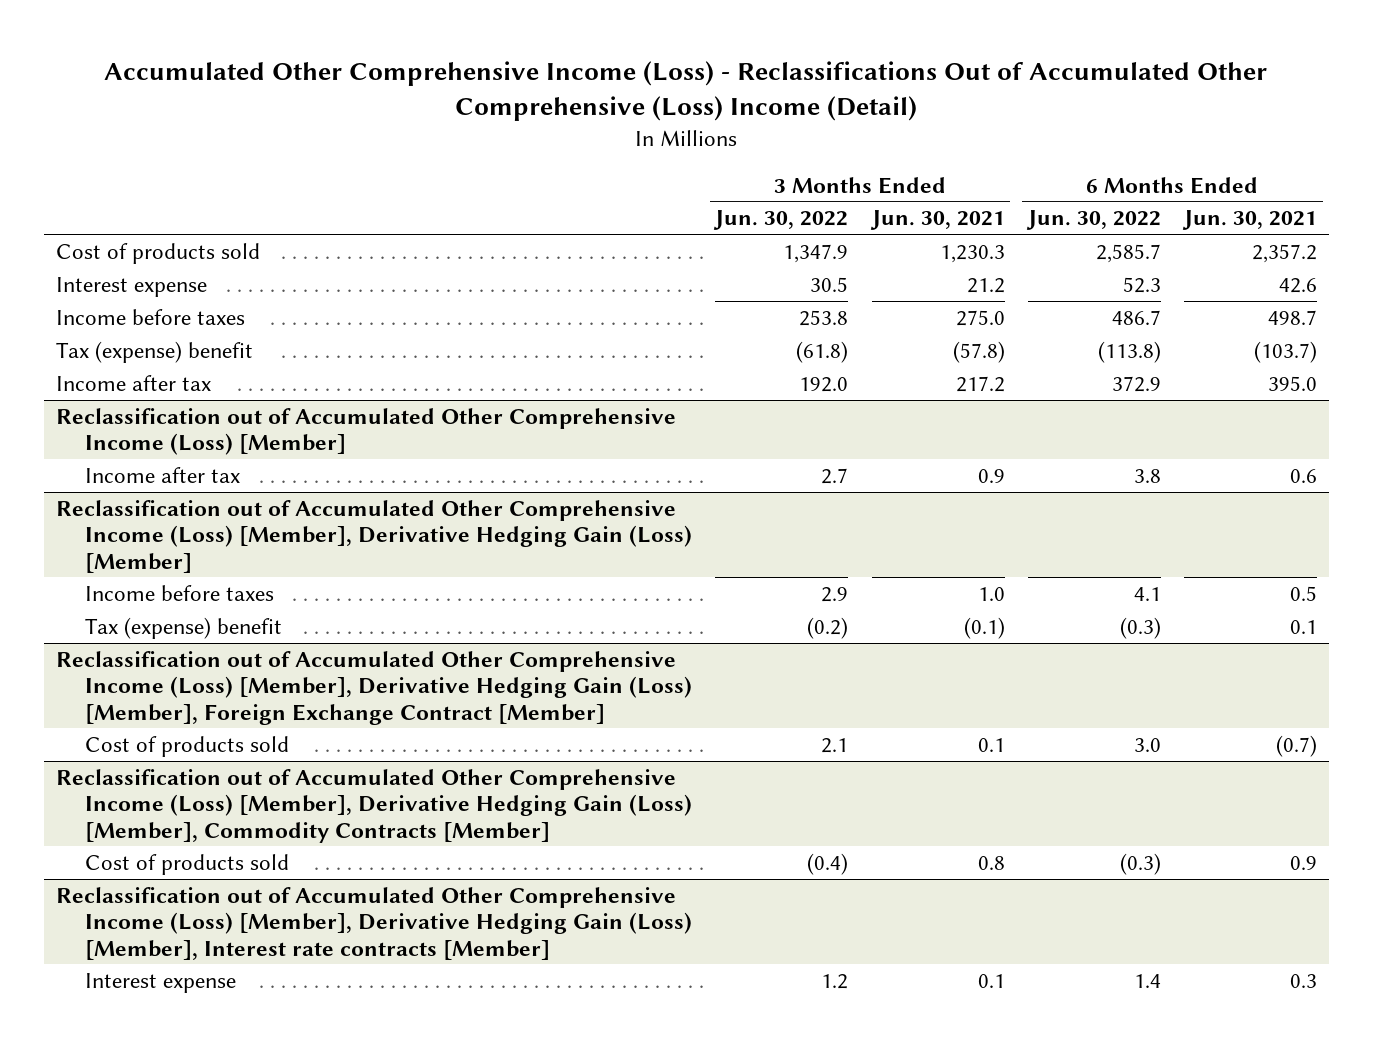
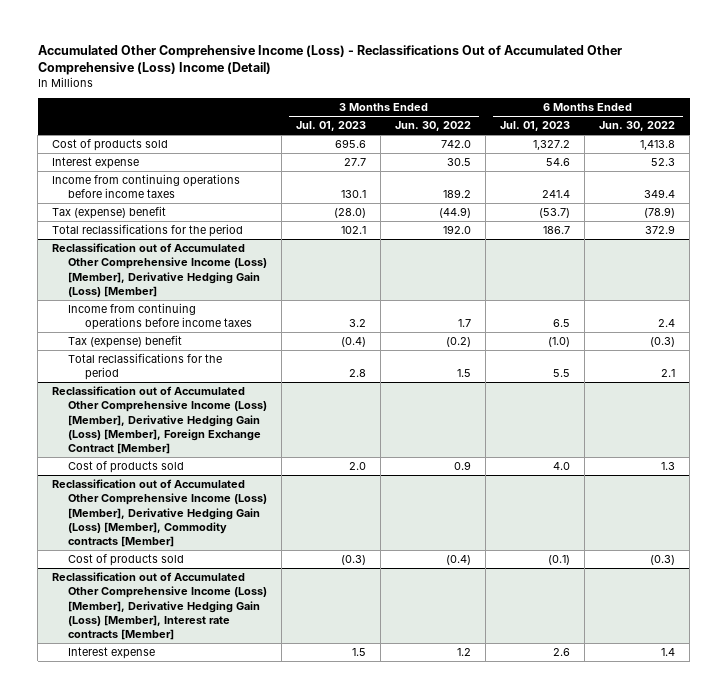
[869,210,1005,231] Jun. 30, 2021 -> none
[1182,210,1318,231] Jun. 30, 2021 -> none
none -> [296,121,367,132] Jul. 01, 2023
none -> [500,121,571,132] Jul. 01, 2023
[783,243,849,263] 1,347.9 -> [441,140,472,149] 742.0
[1095,243,1161,263] 2,585.7 -> [640,140,676,151] 1,413.8
[55,407,676,456] Reclassification out of Accumulated Other Comprehensive Income (Loss) [Member] -> none
[85,466,241,483] Income after tax -> none
[55,308,245,325] Income before taxes -> [52,174,241,199] Income from continuing operations before income taxes
[799,309,849,326] 253.8 -> [443,189,472,199] 189.2
[1111,309,1161,325] 486.7 -> [644,189,676,199] 349.4
[796,340,849,363] (61.8) -> [439,207,472,219] (44.9)
[1097,340,1161,363] (113.8) -> [644,207,676,219] (78.9)
[55,374,211,391] Income after tax -> [52,224,244,238] Total reclassifications for the period
[85,584,275,601] Income before taxes -> [68,303,252,331] Income from continuing operations before income taxes
[821,586,849,602] 2.9 -> [458,319,472,328] 1.7
[1133,586,1161,601] 4.1 -> [658,319,676,328] 2.4
none -> [68,353,223,381] Total reclassifications for the period
[821,737,849,753] 2.1 -> [454,461,472,471] 0.9
[1133,737,1161,752] 3.0 -> [661,462,676,471] 1.3
[55,768,693,843] Reclassification out of Accumulated Other Comprehensive Income (Loss) [Member], Derivative Hedging Gain (Loss) [Member], Commodity Contracts [Member] -> [52,479,268,548] Reclassification out of Accumulated Other Comprehensive Income (Loss) [Member], Derivative Hedging Gain (Loss) [Member], Commodity contracts [Member]

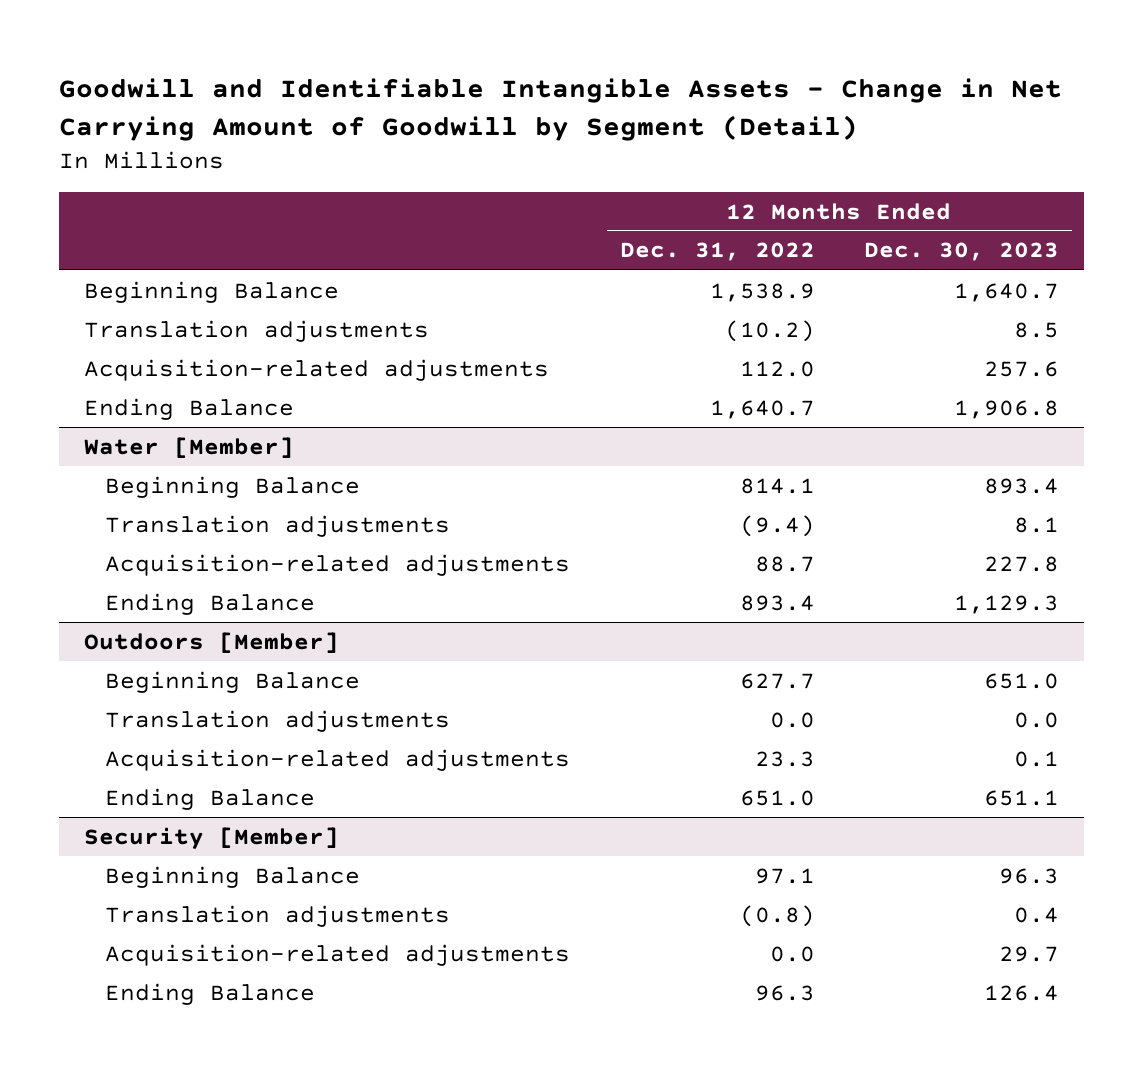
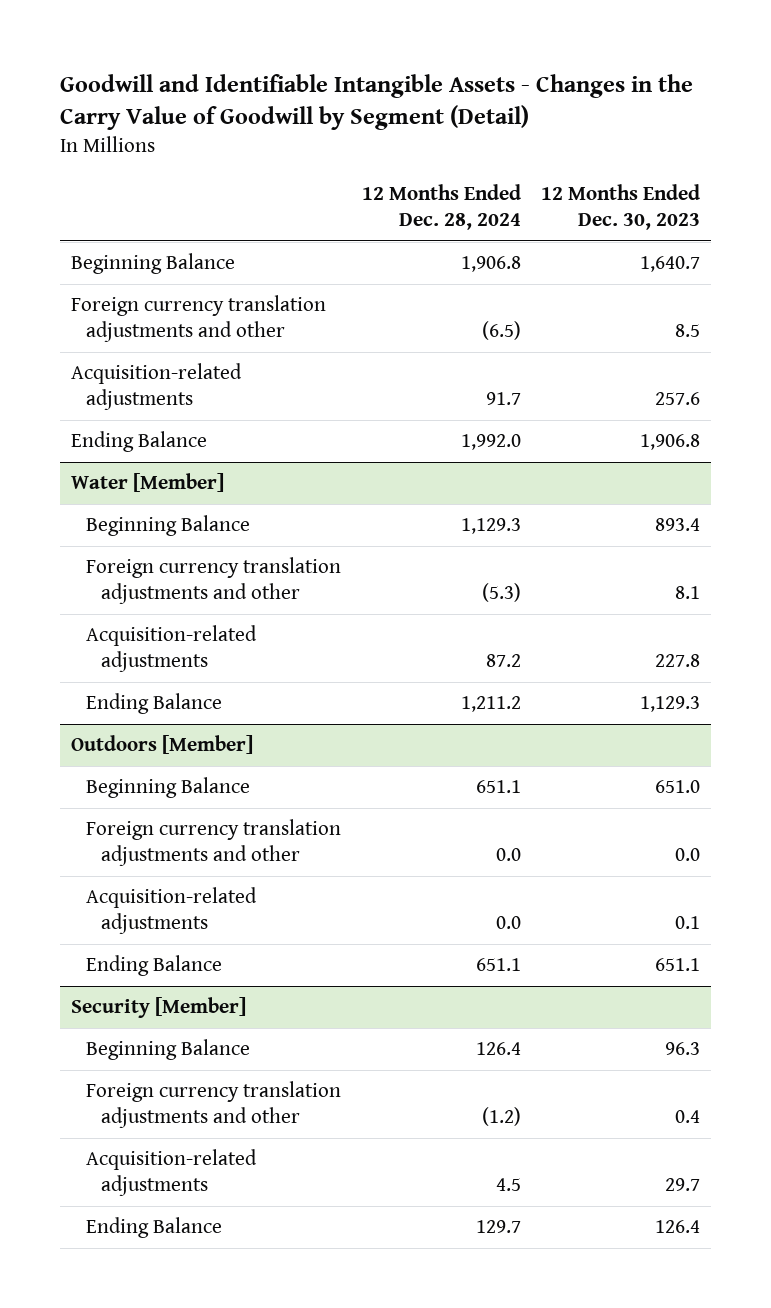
[59,78,1063,141] Goodwill and Identifiable Intangible Assets - Change in Net Carrying Amount of Goodwill by Segment (Detail) -> [60,74,694,131] Goodwill and Identifiable Intangible Assets - Changes in the Carry Value of Goodwill by Segment (Detail)
[619,242,815,262] Dec. 31, 2022 -> none
none -> [361,184,521,231] 12 Months Ended Dec. 28, 2024
[84,319,430,342] Translation adjustments -> [70,295,326,343] Foreign currency translation adjustments and other
[105,514,451,537] Translation adjustments -> [85,557,341,605] Foreign currency translation adjustments and other
[105,709,451,732] Translation adjustments -> [85,819,341,867] Foreign currency translation adjustments and other
[105,904,451,927] Translation adjustments -> [85,1081,341,1129] Foreign currency translation adjustments and other

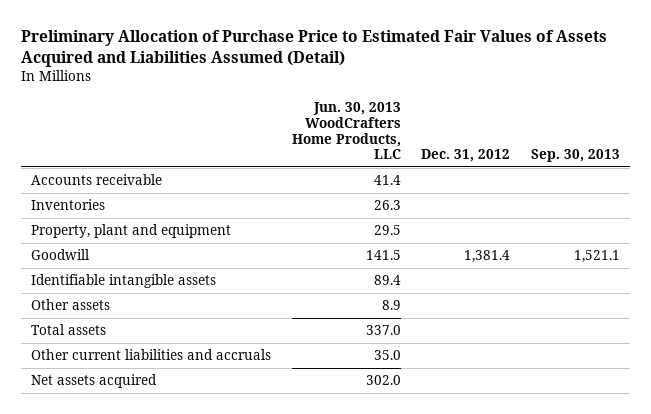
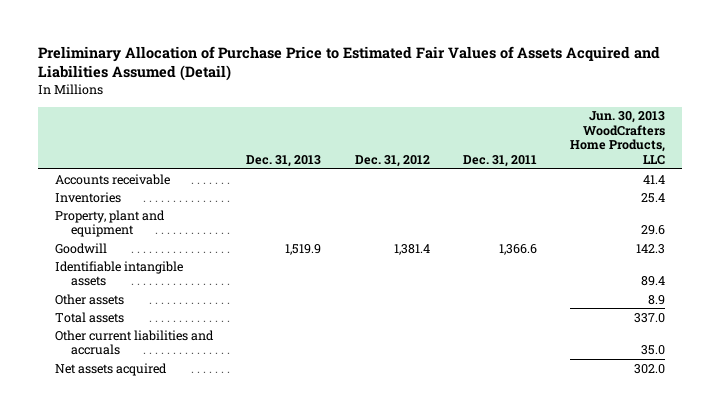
[530,149,620,163] Sep. 30, 2013 -> none
none -> [246,155,322,168] Dec. 31, 2013
none -> [463,155,538,168] Dec. 31, 2011
[373,200,401,211] 26.3 -> [641,192,666,203] 25.4
[373,225,401,236] 29.5 -> [641,225,666,236] 29.6
[365,250,401,261] 141.5 -> [636,243,666,254] 142.3

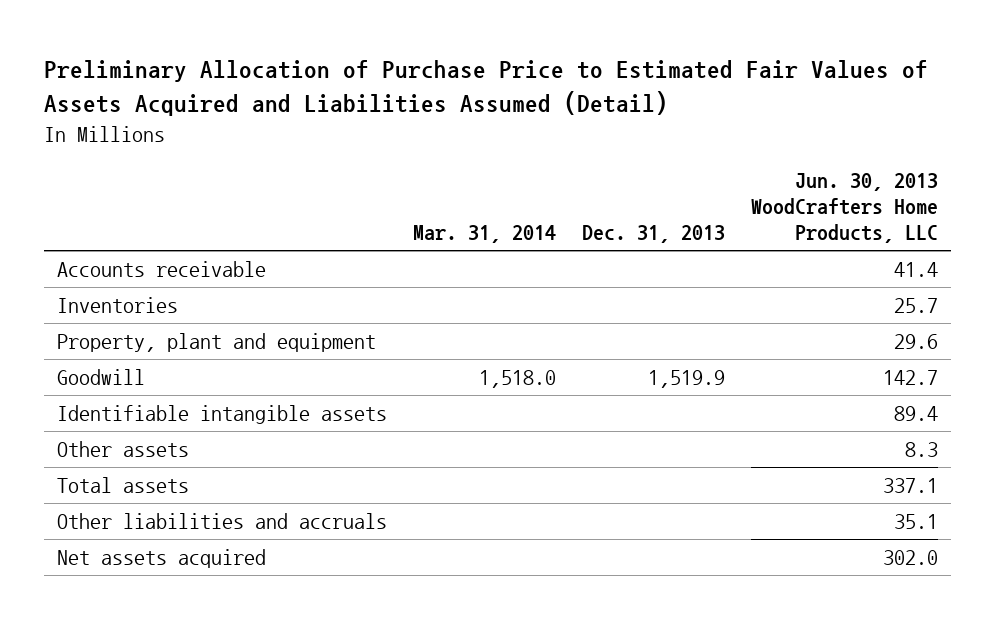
[354,155,430,168] Dec. 31, 2012 -> none
[463,155,538,168] Dec. 31, 2011 -> none
none -> [412,225,556,244] Mar. 31, 2014
[641,192,666,203] 25.4 -> [893,297,938,313] 25.7
[636,243,666,254] 142.3 -> [882,369,938,385] 142.7
[648,294,666,305] 8.9 -> [904,441,938,457] 8.3
[634,312,666,323] 337.0 -> [882,477,938,493] 337.1
[55,329,215,356] Other current liabilities and accruals -> [56,512,387,529] Other liabilities and accruals
[641,345,666,356] 35.0 -> [893,513,938,529] 35.1

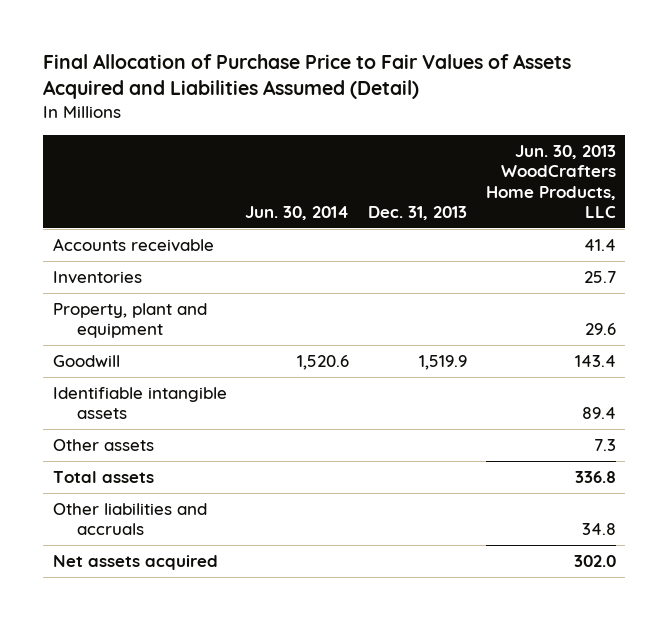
[43,60,928,117] Preliminary Allocation of Purchase Price to Estimated Fair Values of Assets Acquired and Liabilities Assumed (Detail) -> [43,54,572,100] Final Allocation of Purchase Price to Fair Values of Assets Acquired and Liabilities Assumed (Detail)
[412,225,556,244] Mar. 31, 2014 -> none
none -> [245,205,350,220] Jun. 30, 2014
[882,369,938,385] 142.7 -> [574,354,616,367] 143.4
[904,441,938,457] 8.3 -> [593,438,616,451] 7.3
[882,477,938,493] 337.1 -> [574,470,616,483] 336.8
[893,513,938,529] 35.1 -> [581,523,616,536] 34.8

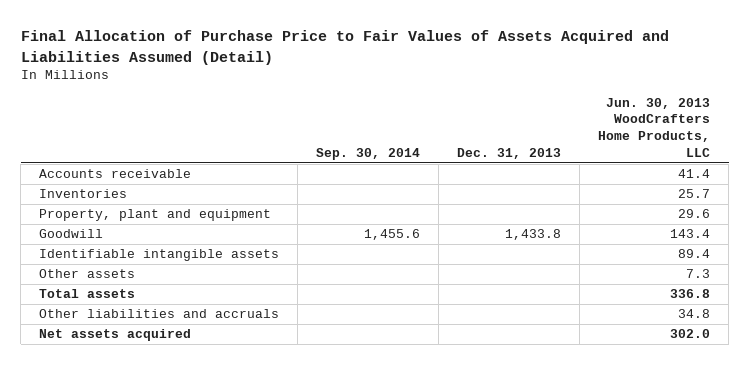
[245,205,350,220] Jun. 30, 2014 -> none
none -> [316,147,421,160] Sep. 30, 2014
[418,354,467,370] 1,519.9 -> [505,229,562,241] 1,433.8

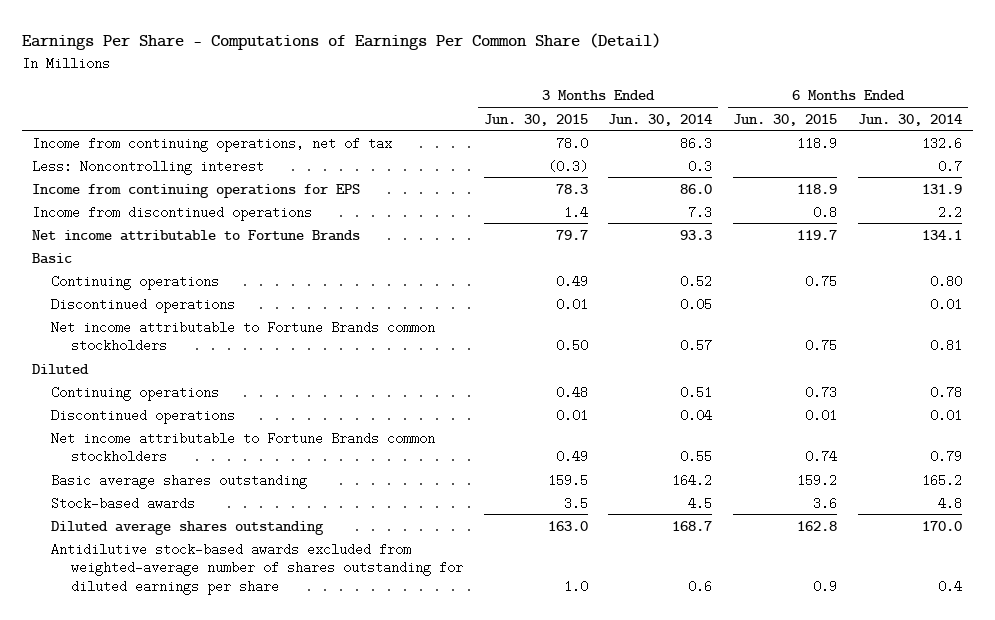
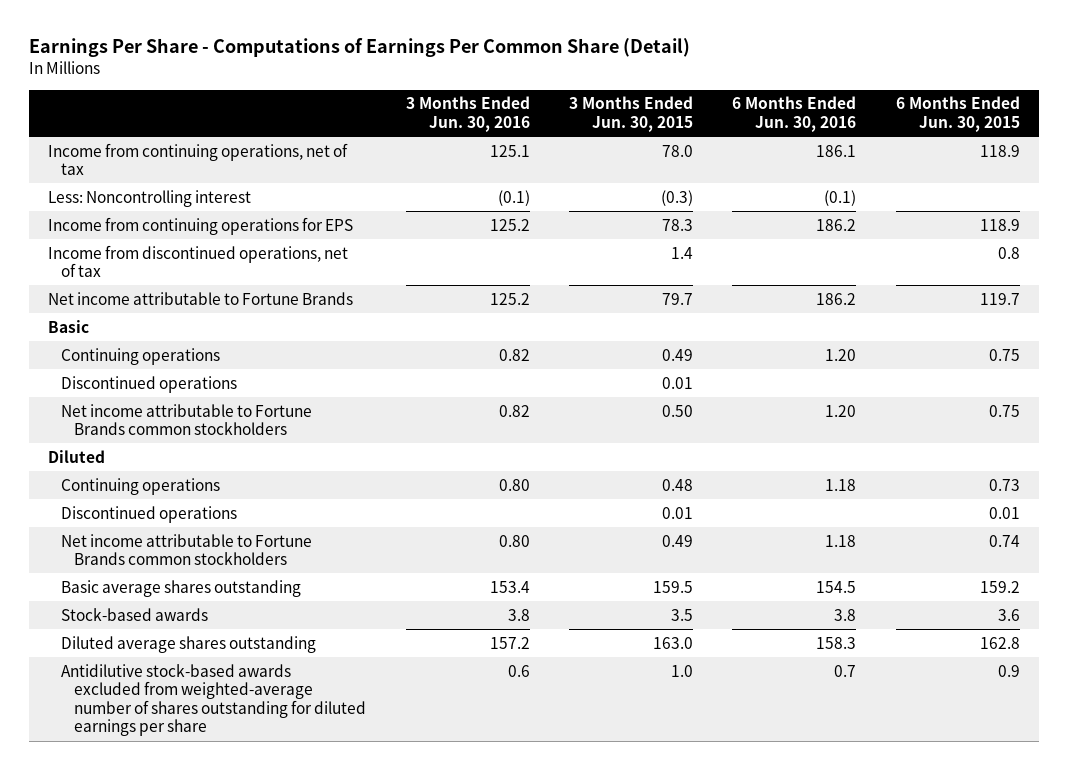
[608,113,713,126] Jun. 30, 2014 -> none
[858,113,963,126] Jun. 30, 2014 -> none
none -> [405,96,530,132] 3 Months Ended Jun. 30, 2016
none -> [732,96,857,132] 6 Months Ended Jun. 30, 2016
[32,205,313,221] Income from discontinued operations -> [48,244,349,278] Income from discontinued operations, net of tax

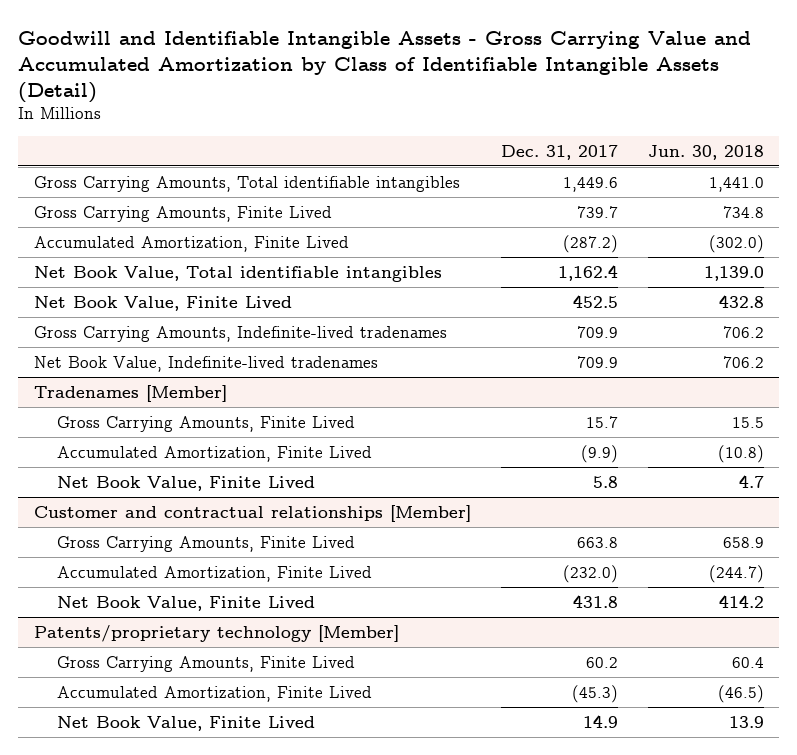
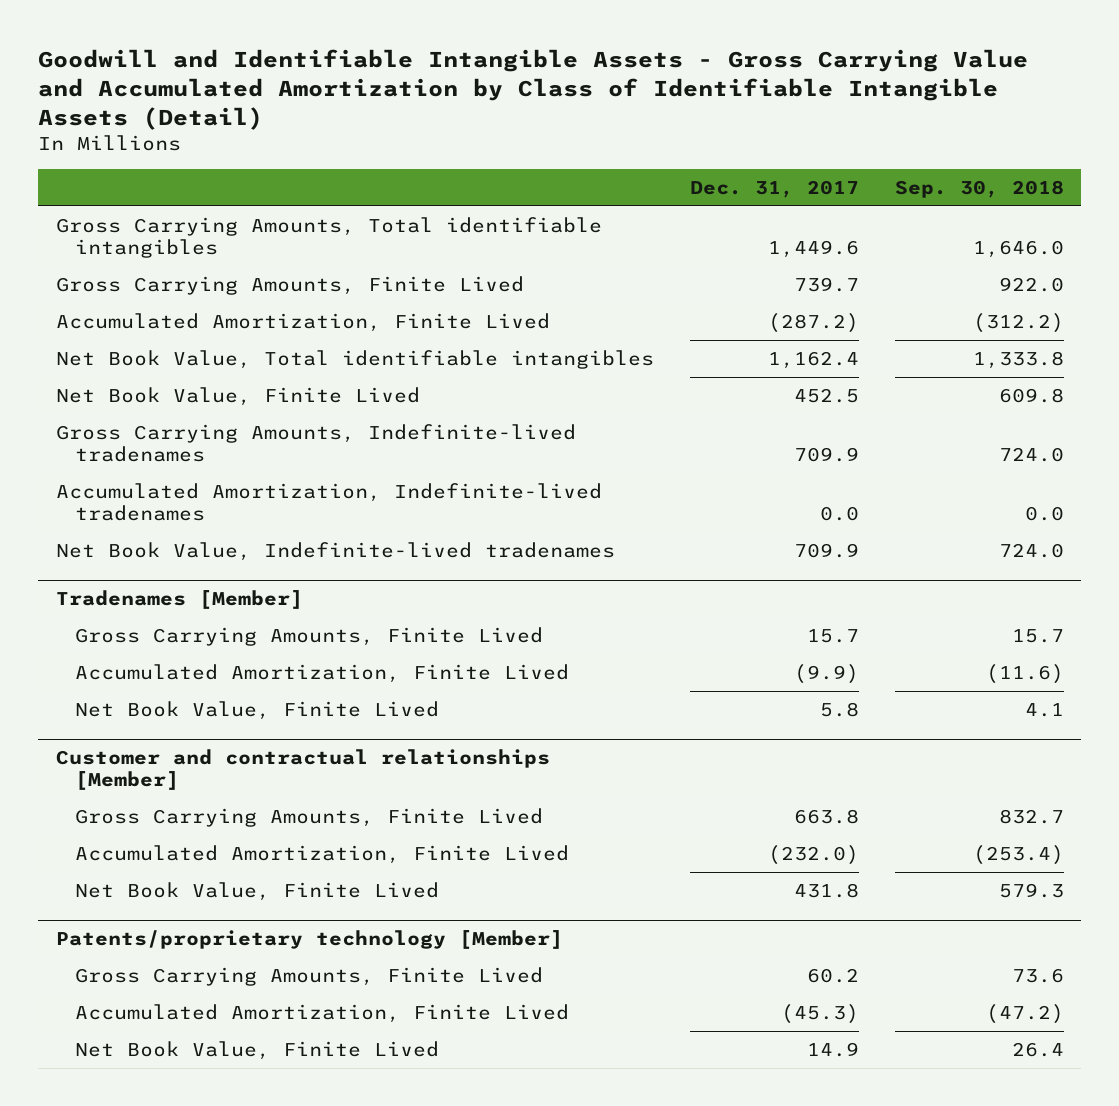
[647,144,764,160] Jun. 30, 2018 -> none
none -> [894,179,1064,198] Sep. 30, 2018
none -> [55,483,602,522] Accumulated Amortization, Indefinite-lived tradenames

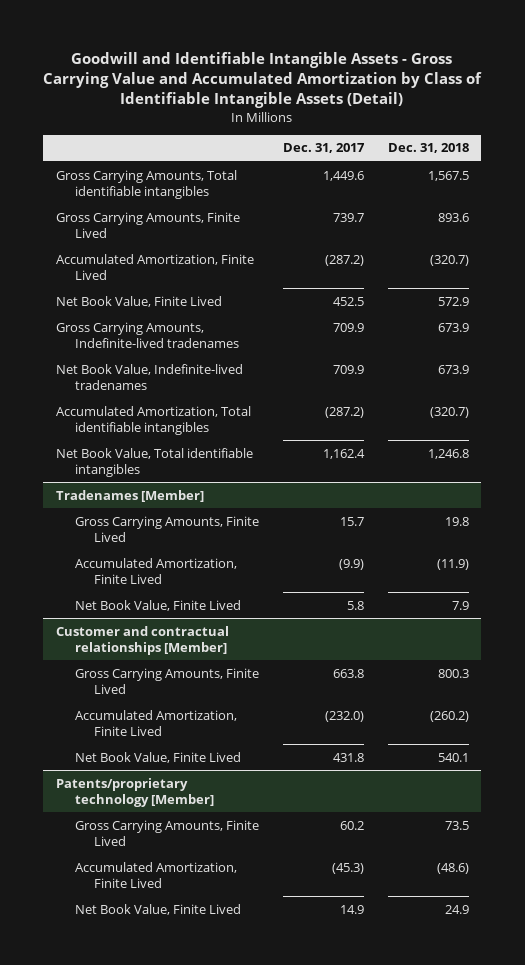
[894,179,1064,198] Sep. 30, 2018 -> none
none -> [388,143,470,154] Dec. 31, 2018
[55,483,602,522] Accumulated Amortization, Indefinite-lived tradenames -> none
none -> [55,405,251,435] Accumulated Amortization, Total identifiable intangibles
[55,350,654,370] Net Book Value, Total identifiable intangibles -> [55,447,253,477] Net Book Value, Total identifiable intangibles

